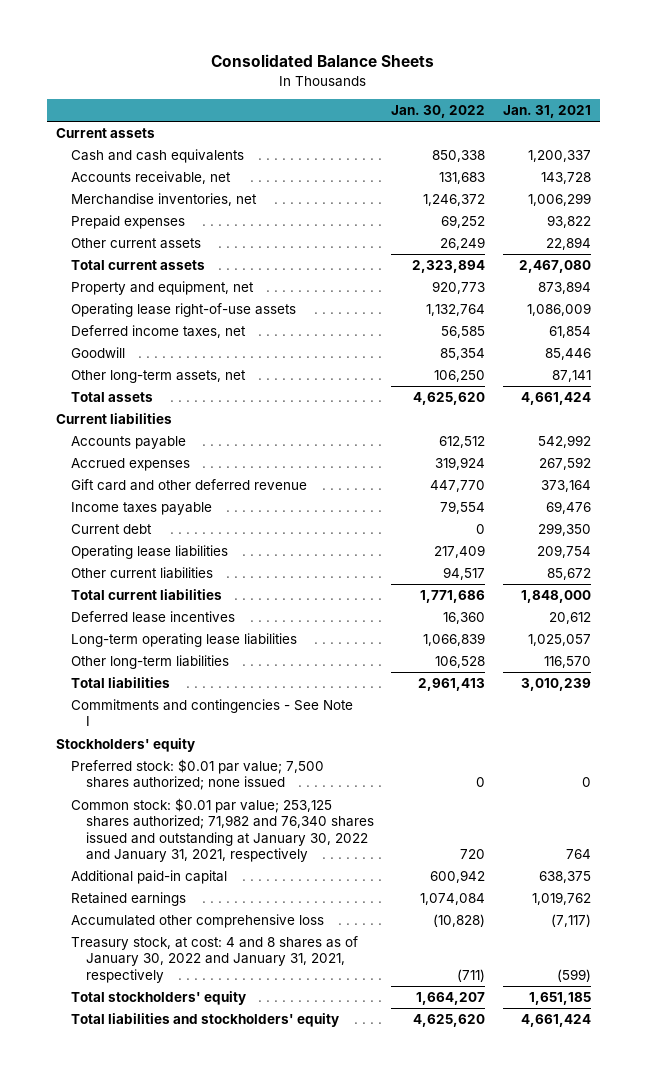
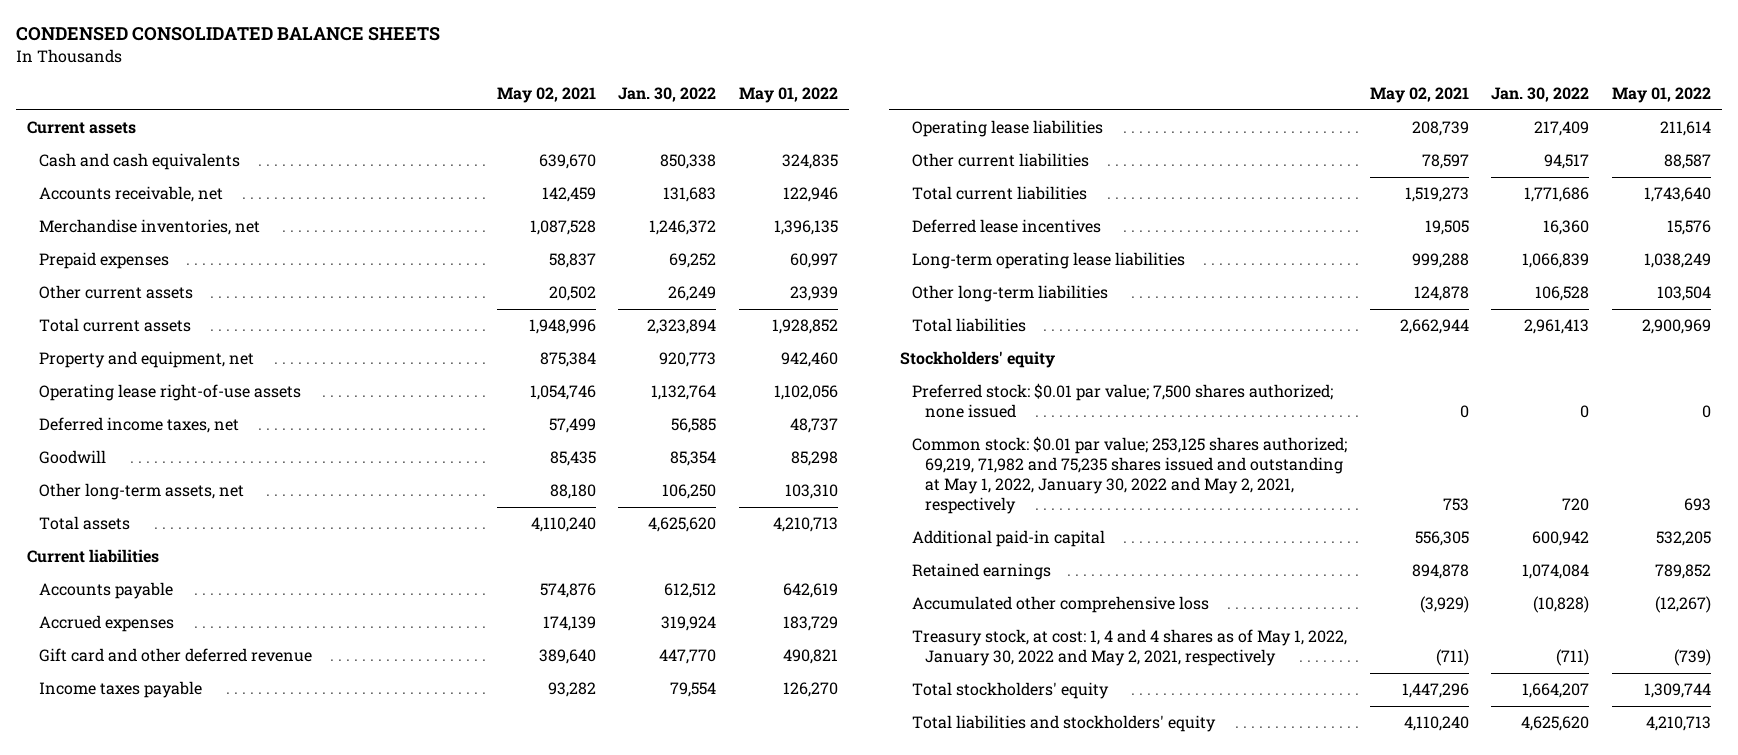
[211,54,435,68] Consolidated Balance Sheets -> [15,27,440,42] CONDENSED CONSOLIDATED BALANCE SHEETS
[503,104,592,118] Jan. 31, 2021 -> none
none -> [496,87,596,104] May 02, 2021
none -> [738,87,838,104] May 01, 2022
[70,524,152,535] Current debt -> none
[70,699,353,727] Commitments and contingencies - See Note I -> none
[70,798,374,863] Common stock: $0.01 par value; 253,125 shares authorized; 71,982 and 76,340 shares issued and outstanding at January 30, 2022 and January 31, 2021, respectively -> [912,435,1348,515] Common stock: $0.01 par value; 253,125 shares authorized; 69,219, 71,982 and 75,235 shares issued and outstanding at May 1, 2022, January 30, 2022 and May 2, 2021, respectively
[70,936,358,983] Treasury stock, at cost: 4 and 8 shares as of January 30, 2022 and January 31, 2021, respectively -> [912,628,1348,667] Treasury stock, at cost: 1, 4 and 4 shares as of May 1, 2022, January 30, 2022 and May 2, 2021, respectively

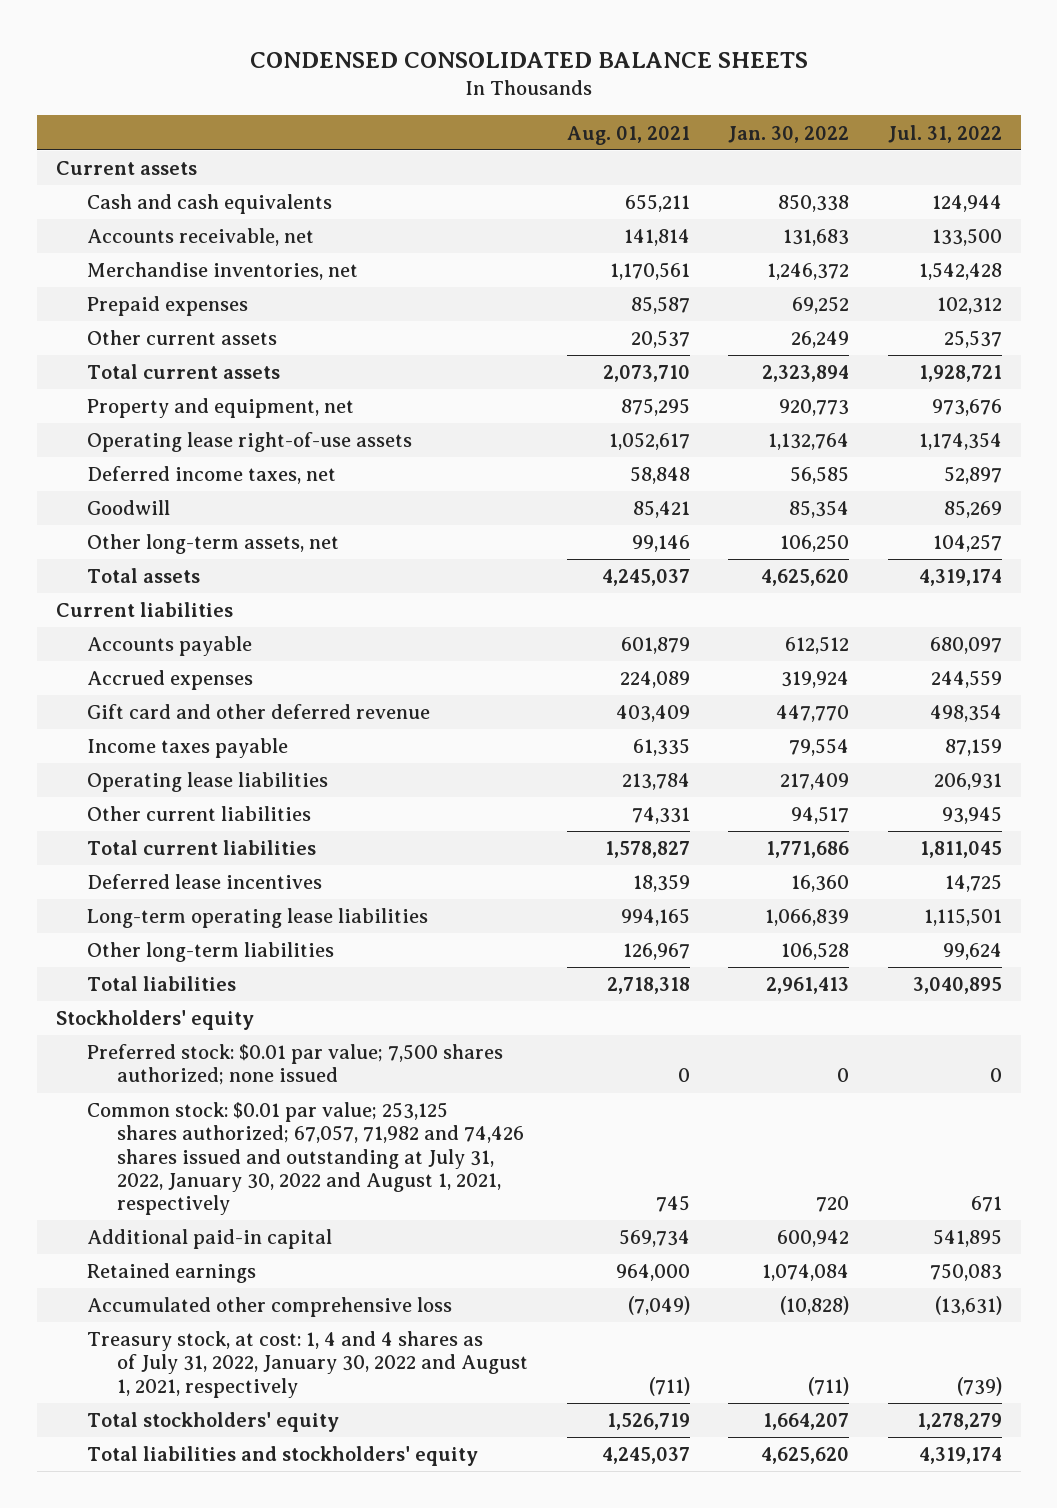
[496,87,596,104] May 02, 2021 -> none
[738,87,838,104] May 01, 2022 -> none
none -> [566,125,690,145] Aug. 01, 2021
none -> [887,124,1002,143] Jul. 31, 2022
[912,435,1348,515] Common stock: $0.01 par value; 253,125 shares authorized; 69,219, 71,982 and 75,235 shares issued and outstanding at May 1, 2022, January 30, 2022 and May 2, 2021, respectively -> [86,1102,525,1216] Common stock: $0.01 par value; 253,125 shares authorized; 67,057, 71,982 and 74,426 shares issued and outstanding at July 31, 2022, January 30, 2022 and August 1, 2021, respectively
[912,628,1348,667] Treasury stock, at cost: 1, 4 and 4 shares as of May 1, 2022, January 30, 2022 and May 2, 2021, respectively -> [86,1331,529,1398] Treasury stock, at cost: 1, 4 and 4 shares as of July 31, 2022, January 30, 2022 and August 1, 2021, respectively

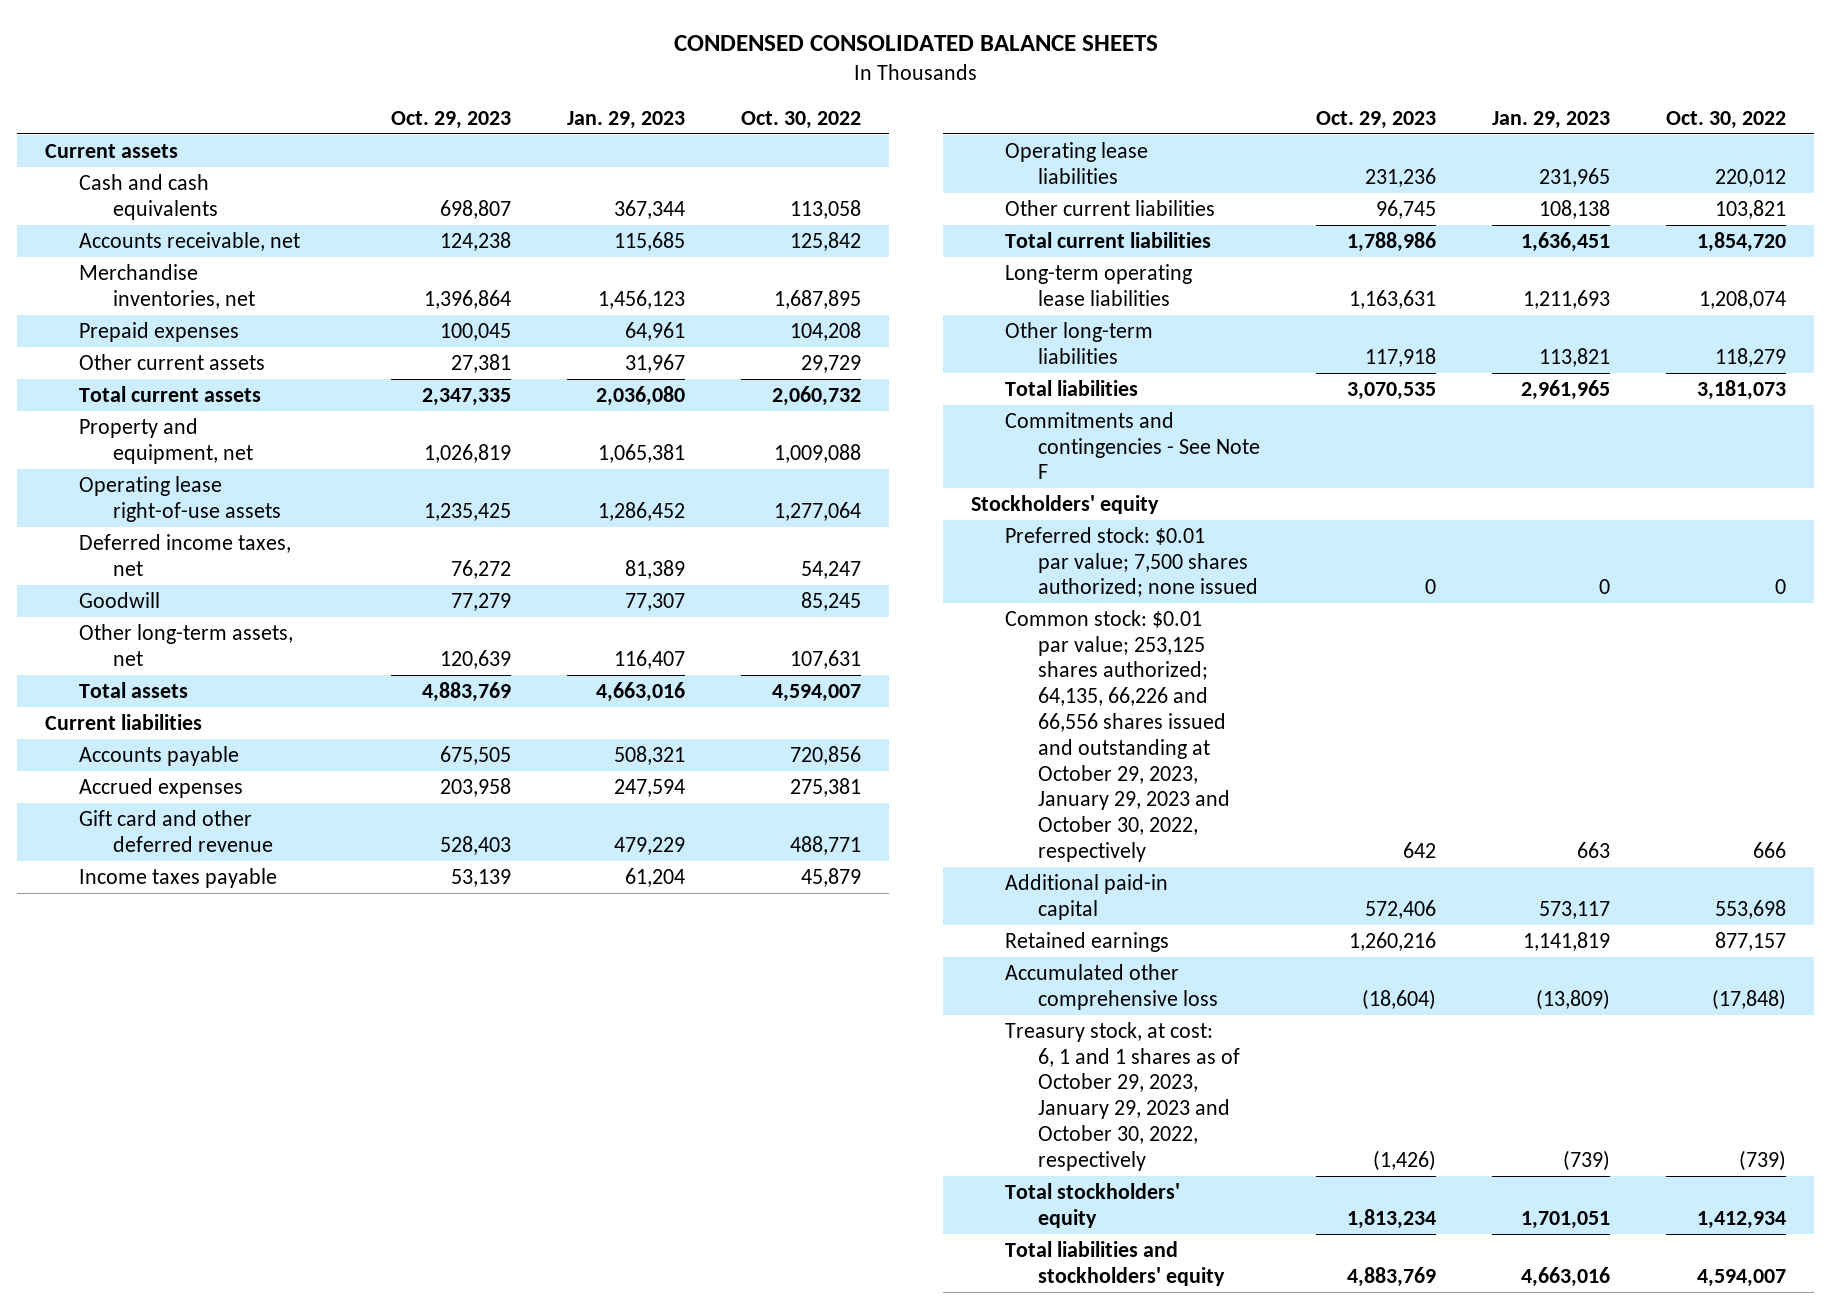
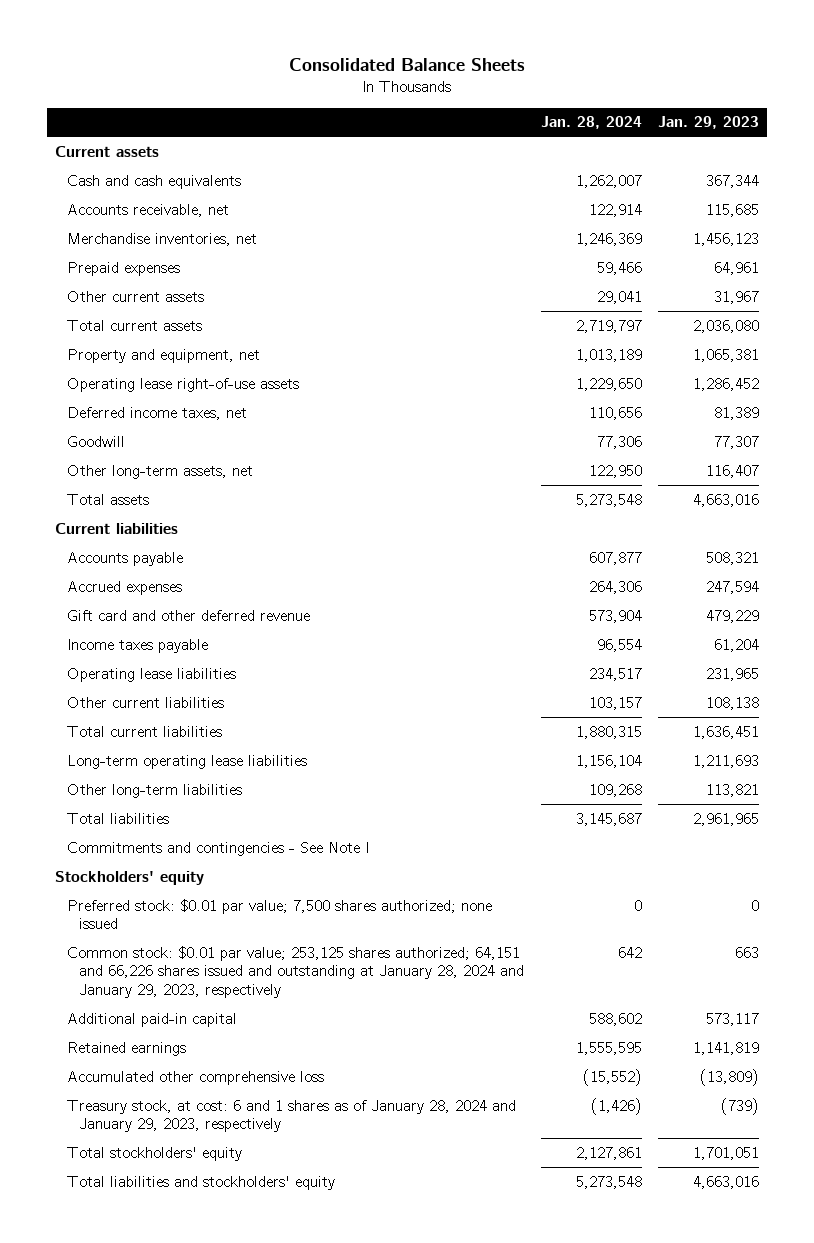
[673,34,1158,51] CONDENSED CONSOLIDATED BALANCE SHEETS -> [289,58,526,72] Consolidated Balance Sheets
[390,110,511,129] Oct. 29, 2023 -> none
[740,110,861,129] Oct. 30, 2022 -> none
none -> [540,116,642,130] Jan. 28, 2024
[1004,411,1261,480] Commitments and contingencies - See Note F -> [67,841,370,856] Commitments and contingencies - See Note I
[1004,609,1231,862] Common stock: $0.01 par value; 253,125 shares authorized; 64,135, 66,226 and 66,556 shares issued and outstanding at October 29, 2023, January 29, 2023 and October 30, 2022, respectively -> [67,945,525,998] Common stock: $0.01 par value; 253,125 shares authorized; 64,151 and 66,226 shares issued and outstanding at January 28, 2024 and January 29, 2023, respectively
[1004,1021,1241,1171] Treasury stock, at cost: 6, 1 and 1 shares as of October 29, 2023, January 29, 2023 and October 30, 2022, respectively -> [67,1099,517,1133] Treasury stock, at cost: 6 and 1 shares as of January 28, 2024 and January 29, 2023, respectively

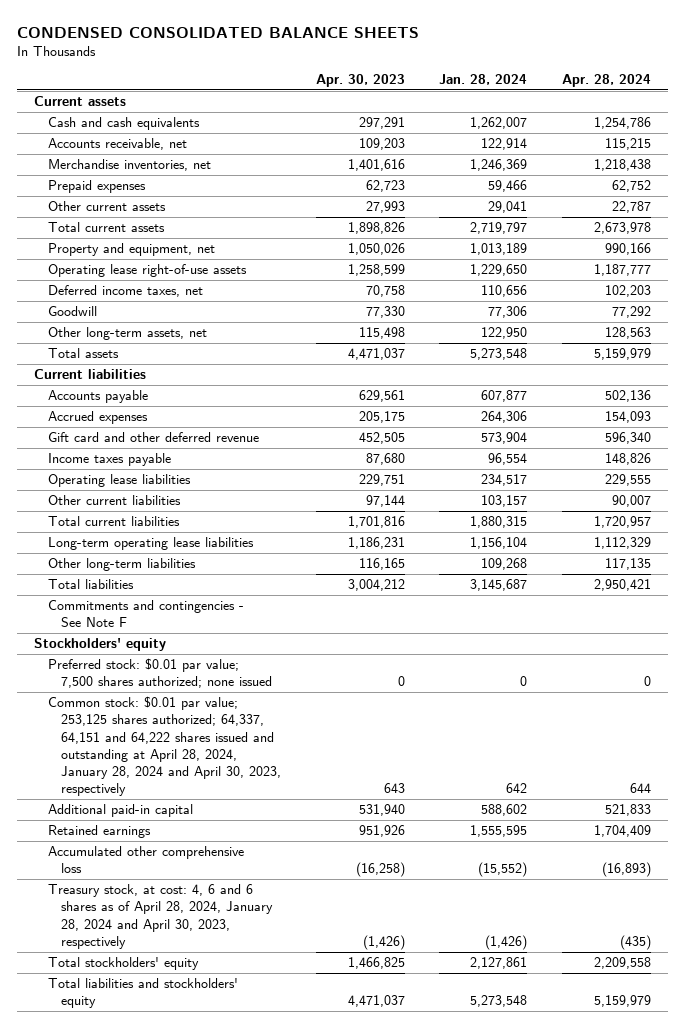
[289,58,526,72] Consolidated Balance Sheets -> [17,26,420,38] CONDENSED CONSOLIDATED BALANCE SHEETS
[658,116,760,130] Jan. 29, 2023 -> none
none -> [315,74,405,88] Apr. 30, 2023
none -> [561,74,651,88] Apr. 28, 2024
[67,841,370,856] Commitments and contingencies - See Note I -> [47,600,244,628] Commitments and contingencies - See Note F
[67,945,525,998] Common stock: $0.01 par value; 253,125 shares authorized; 64,151 and 66,226 shares issued and outstanding at January 28, 2024 and January 29, 2023, respectively -> [47,696,282,797] Common stock: $0.01 par value; 253,125 shares authorized; 64,337, 64,151 and 64,222 shares issued and outstanding at April 28, 2024, January 28, 2024 and April 30, 2023, respectively
[67,1099,517,1133] Treasury stock, at cost: 6 and 1 shares as of January 28, 2024 and January 29, 2023, respectively -> [47,884,274,949] Treasury stock, at cost: 4, 6 and 6 shares as of April 28, 2024, January 28, 2024 and April 30, 2023, respectively

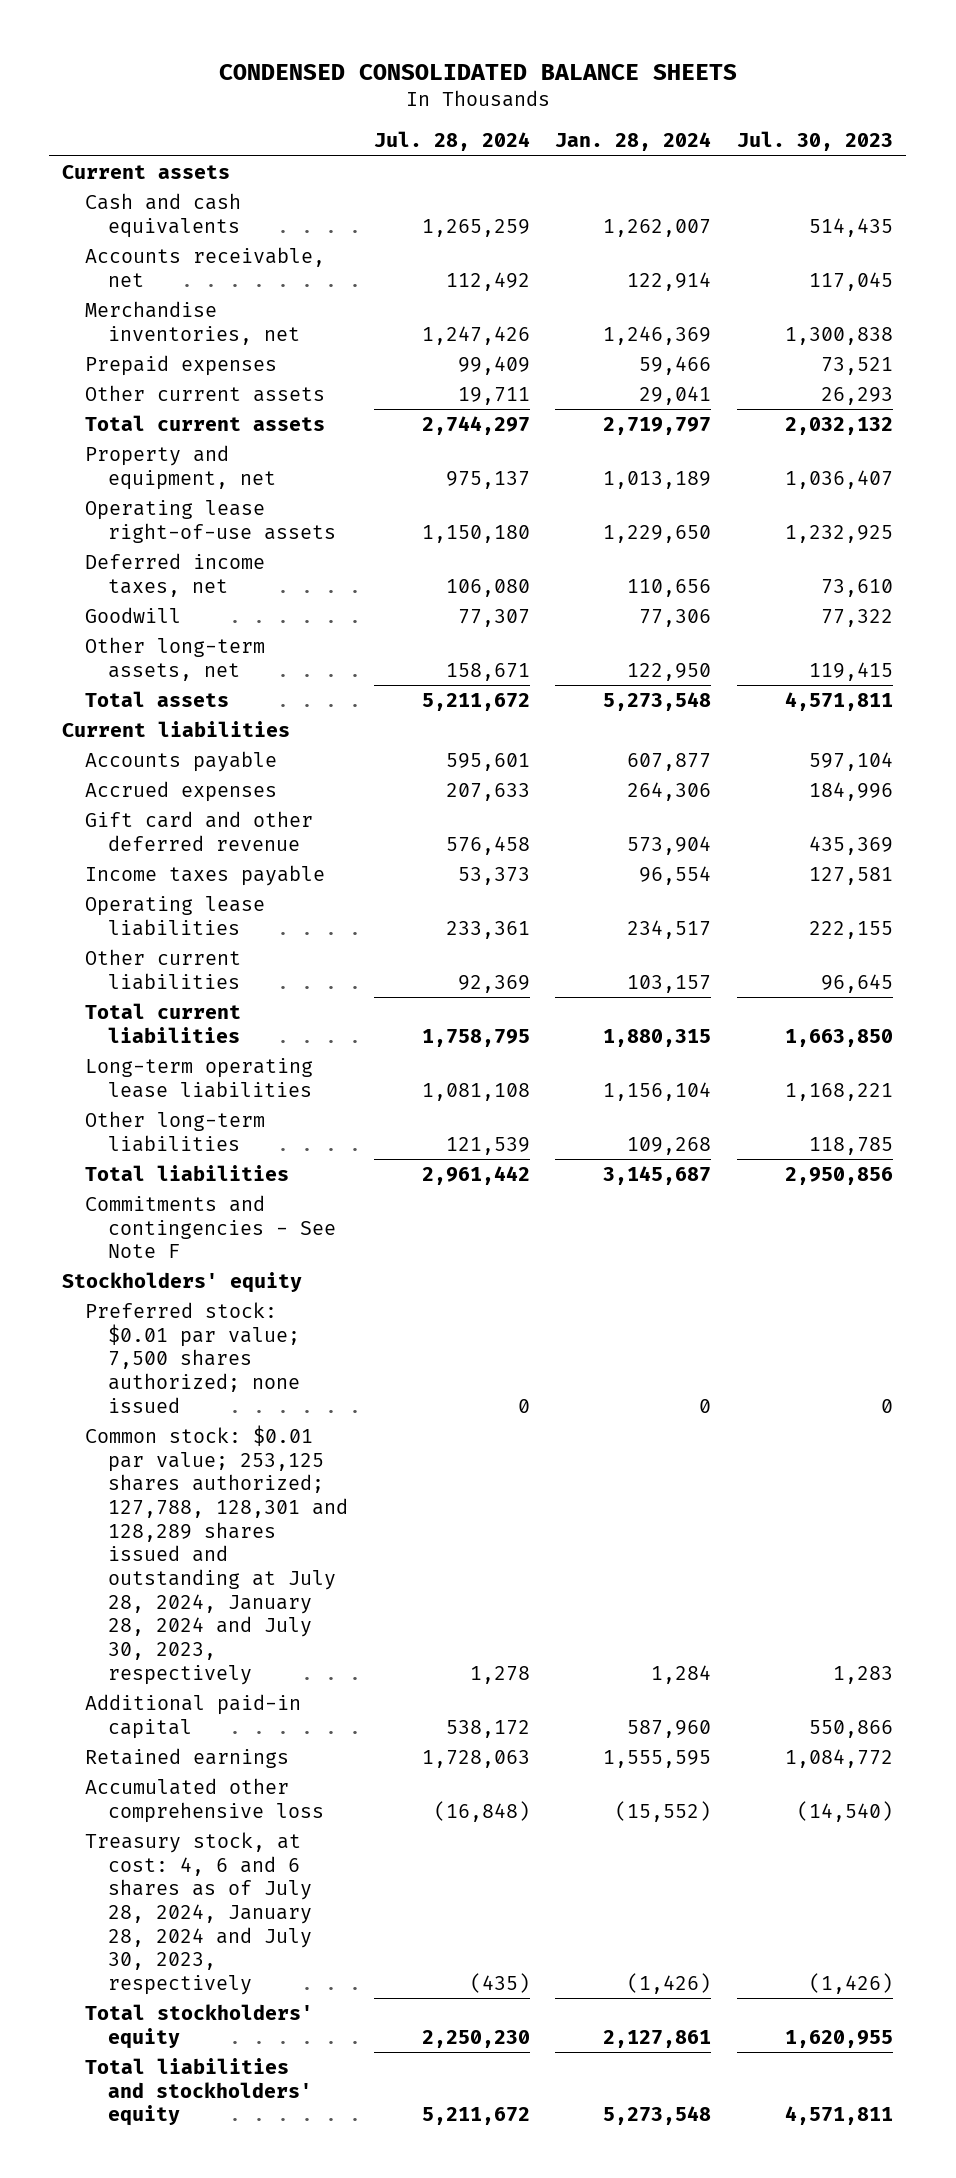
[315,74,405,88] Apr. 30, 2023 -> none
[561,74,651,88] Apr. 28, 2024 -> none
none -> [373,131,530,152] Jul. 28, 2024
none -> [737,131,894,152] Jul. 30, 2023
[47,696,282,797] Common stock: $0.01 par value; 253,125 shares authorized; 64,337, 64,151 and 64,222 shares issued and outstanding at April 28, 2024, January 28, 2024 and April 30, 2023, respectively -> [84,1424,348,1685] Common stock: $0.01 par value; 253,125 shares authorized; 127,788, 128,301 and 128,289 shares issued and outstanding at July 28, 2024, January 28, 2024 and July 30, 2023, respectively
[506,783,528,794] 642 -> [651,1664,712,1684] 1,284
[481,804,528,817] 588,602 -> [627,1719,712,1738] 587,960
[47,884,274,949] Treasury stock, at cost: 4, 6 and 6 shares as of April 28, 2024, January 28, 2024 and April 30, 2023, respectively -> [84,1831,312,1995] Treasury stock, at cost: 4, 6 and 6 shares as of July 28, 2024, January 28, 2024 and July 30, 2023, respectively

